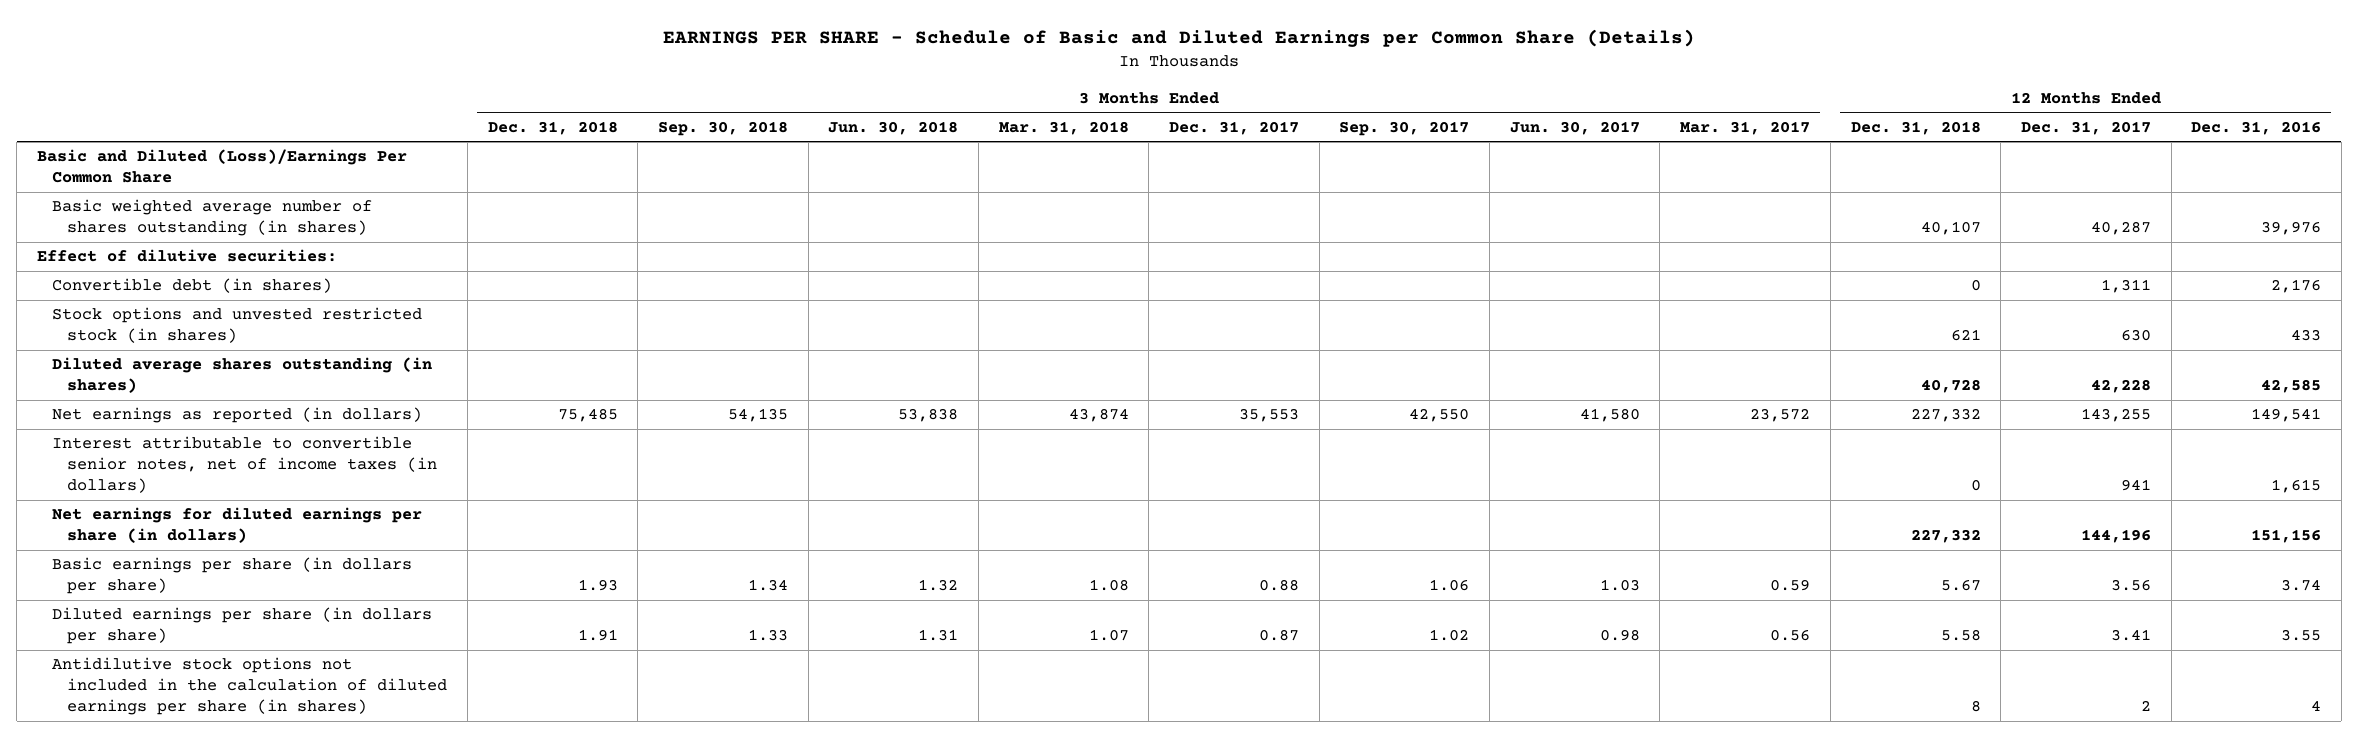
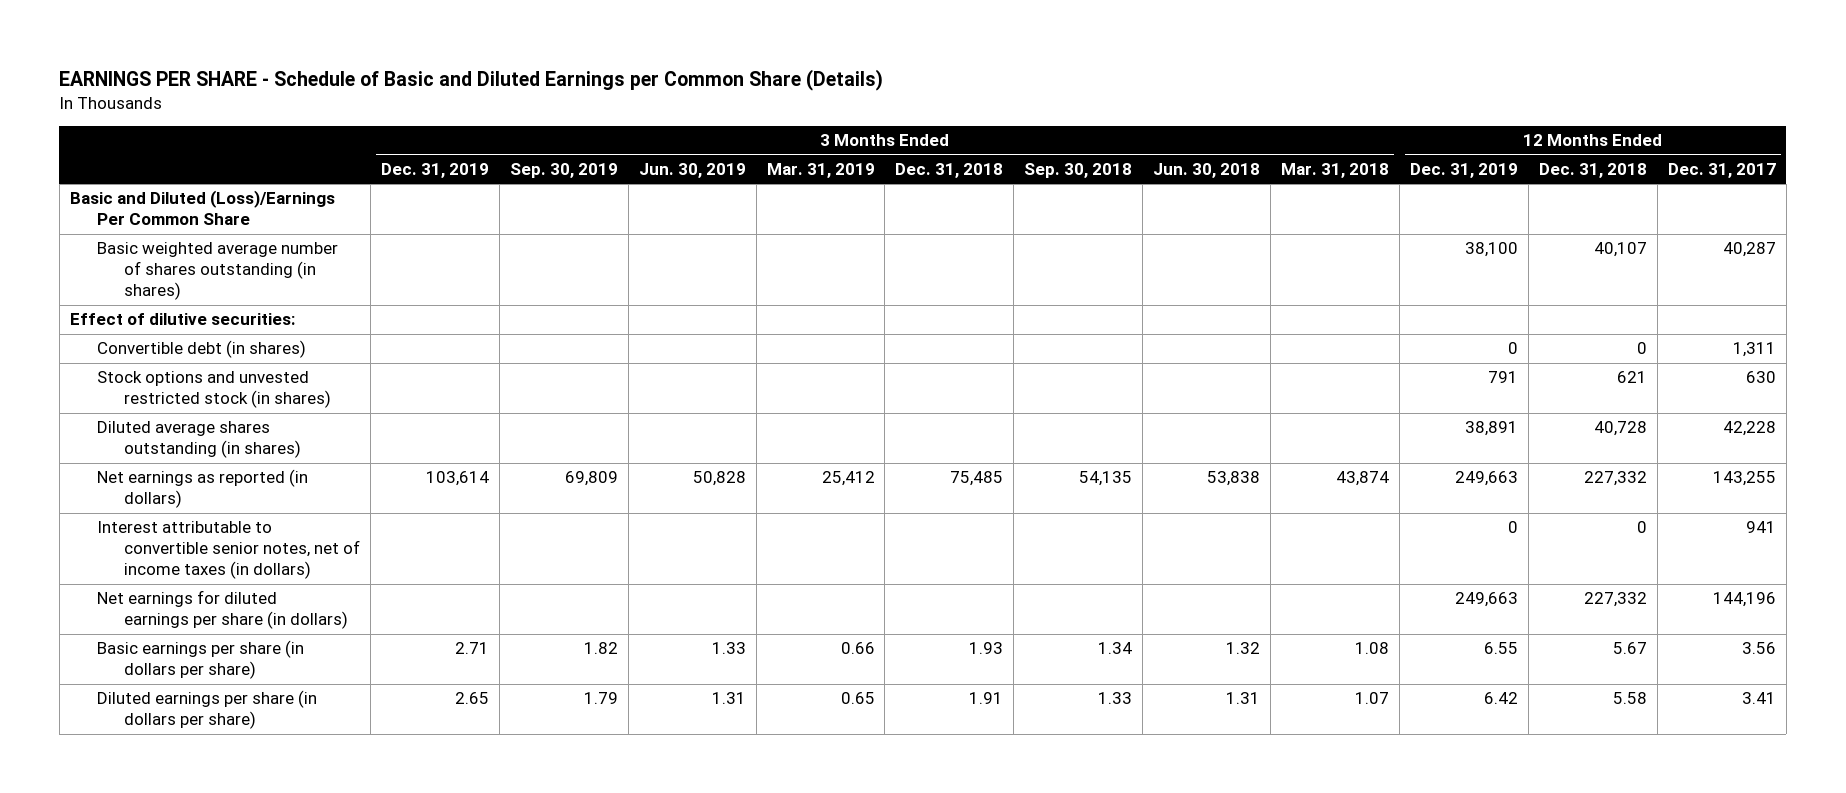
[1169,120,1300,135] Dec. 31, 2017 -> none
[1339,120,1470,136] Sep. 30, 2017 -> none
[1509,120,1640,135] Jun. 30, 2017 -> none
[1680,120,1811,135] Mar. 31, 2017 -> none
[2191,120,2322,135] Dec. 31, 2016 -> none
none -> [380,162,489,178] Dec. 31, 2019
none -> [509,162,618,178] Sep. 30, 2019
none -> [638,162,746,178] Jun. 30, 2019
none -> [766,162,875,178] Mar. 31, 2019
none -> [1410,162,1519,178] Dec. 31, 2019
[52,657,448,716] Antidilutive stock options not included in the calculation of diluted earnings per share (in shares) -> none

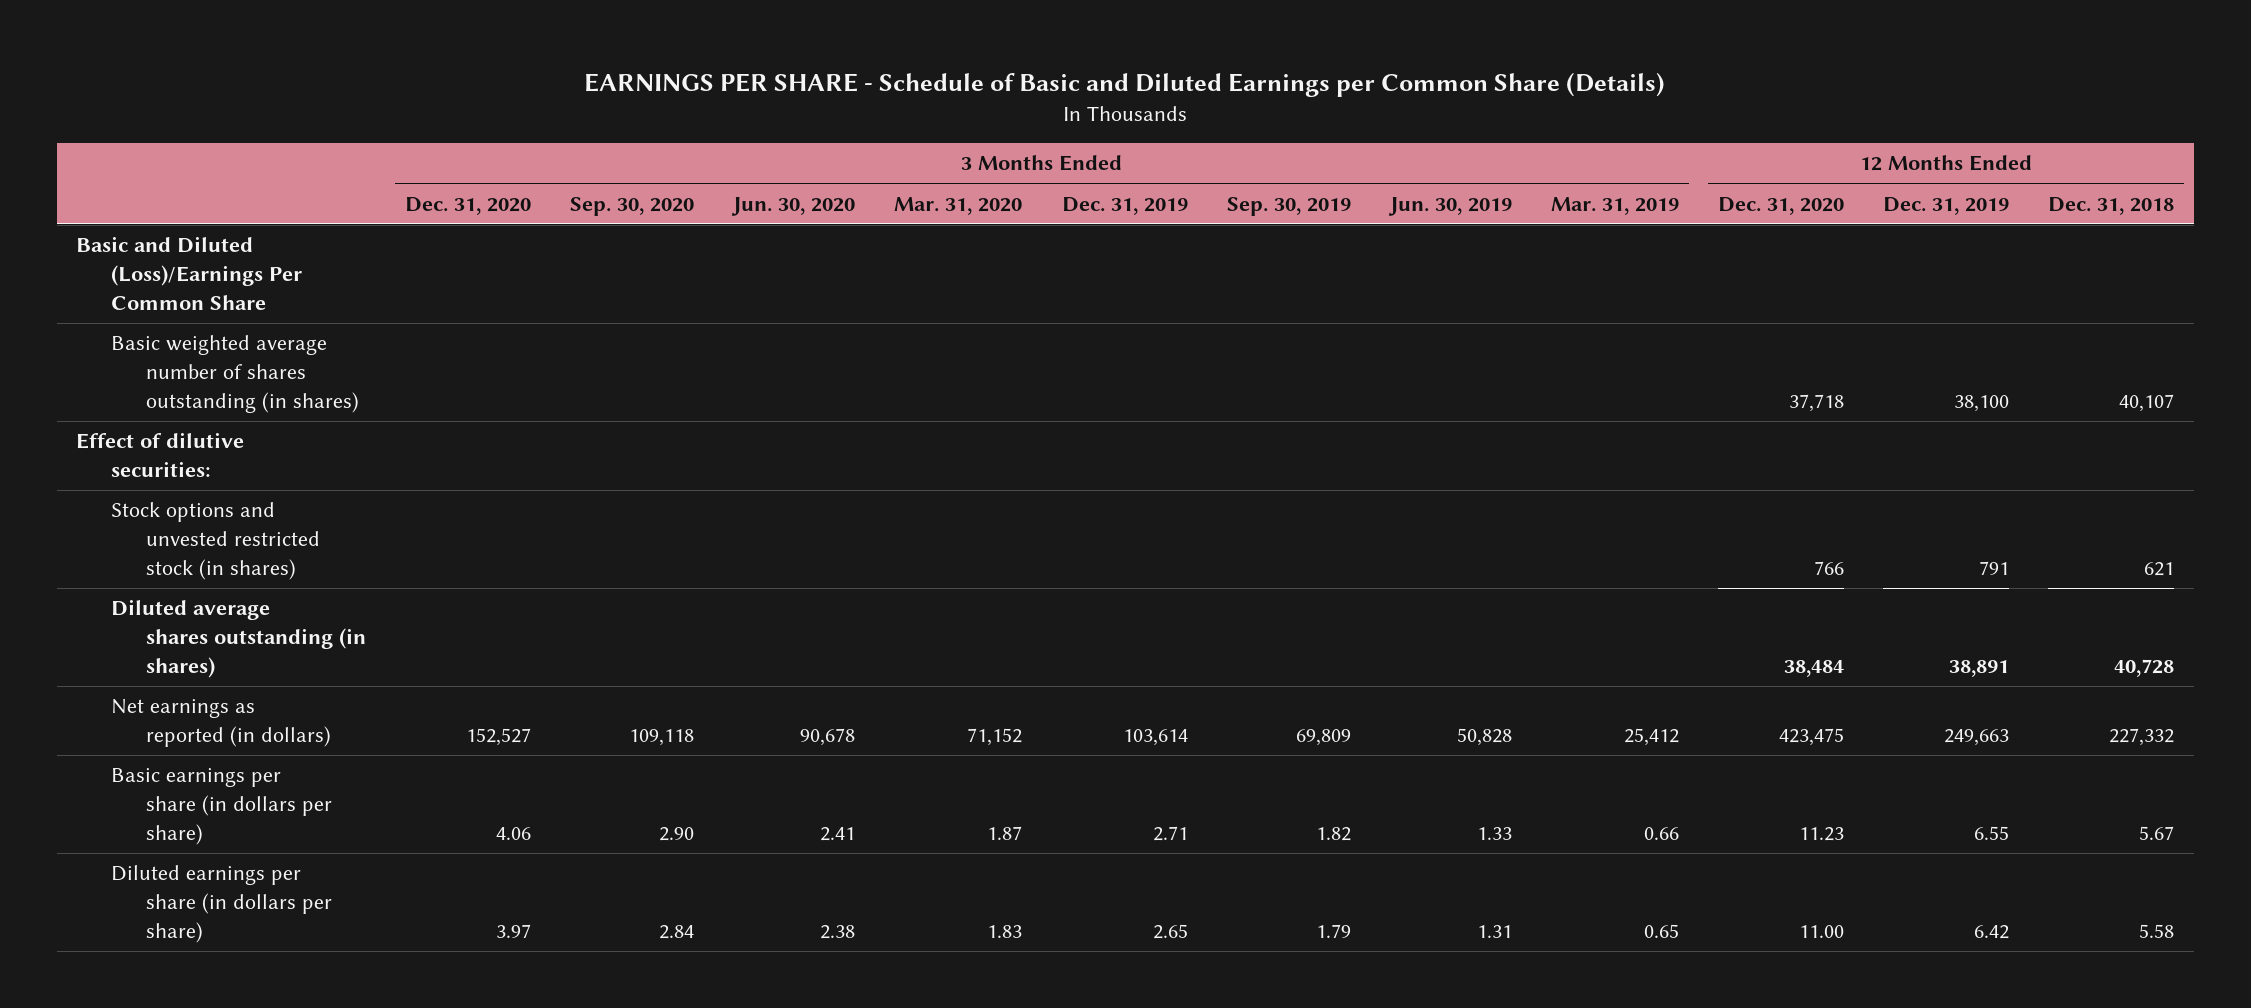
[895,162,1004,178] Dec. 31, 2018 -> none
[1024,162,1133,178] Sep. 30, 2018 -> none
[1153,162,1261,178] Jun. 30, 2018 -> none
[1281,162,1390,178] Mar. 31, 2018 -> none
[1667,162,1776,178] Dec. 31, 2017 -> none
none -> [404,196,531,215] Dec. 31, 2020
none -> [570,196,695,216] Sep. 30, 2020
none -> [731,196,856,216] Jun. 30, 2020
none -> [894,196,1023,215] Mar. 31, 2020
none -> [1718,196,1845,215] Dec. 31, 2020
[96,340,306,359] Convertible debt (in shares) -> none
[96,521,360,580] Interest attributable to convertible senior notes, net of income taxes (in dollars) -> none
[96,590,348,630] Net earnings for diluted earnings per share (in dollars) -> none

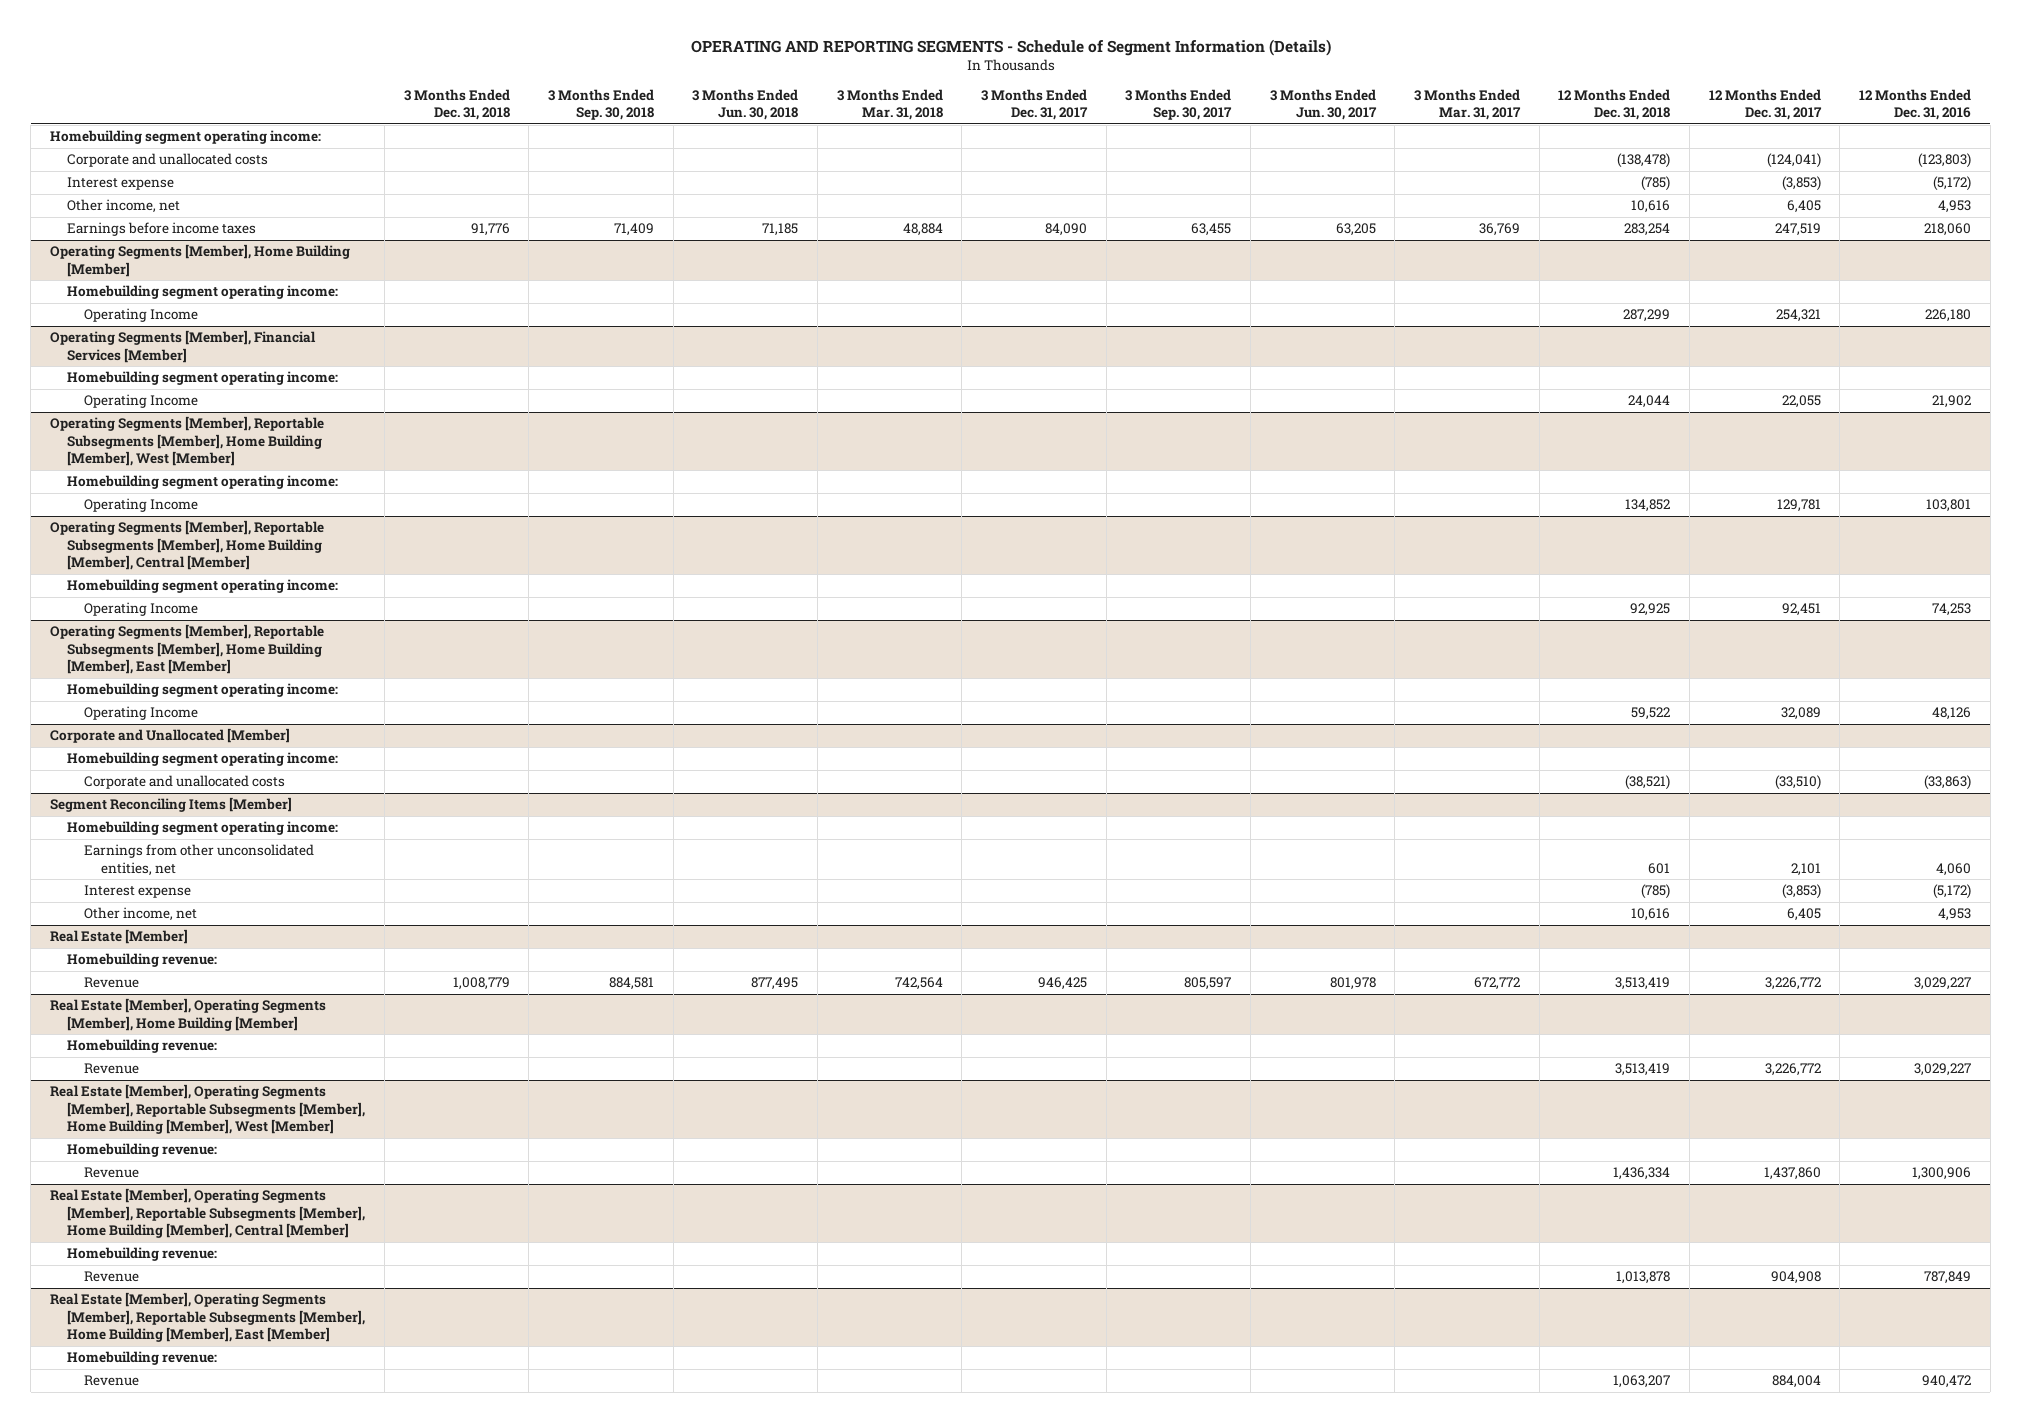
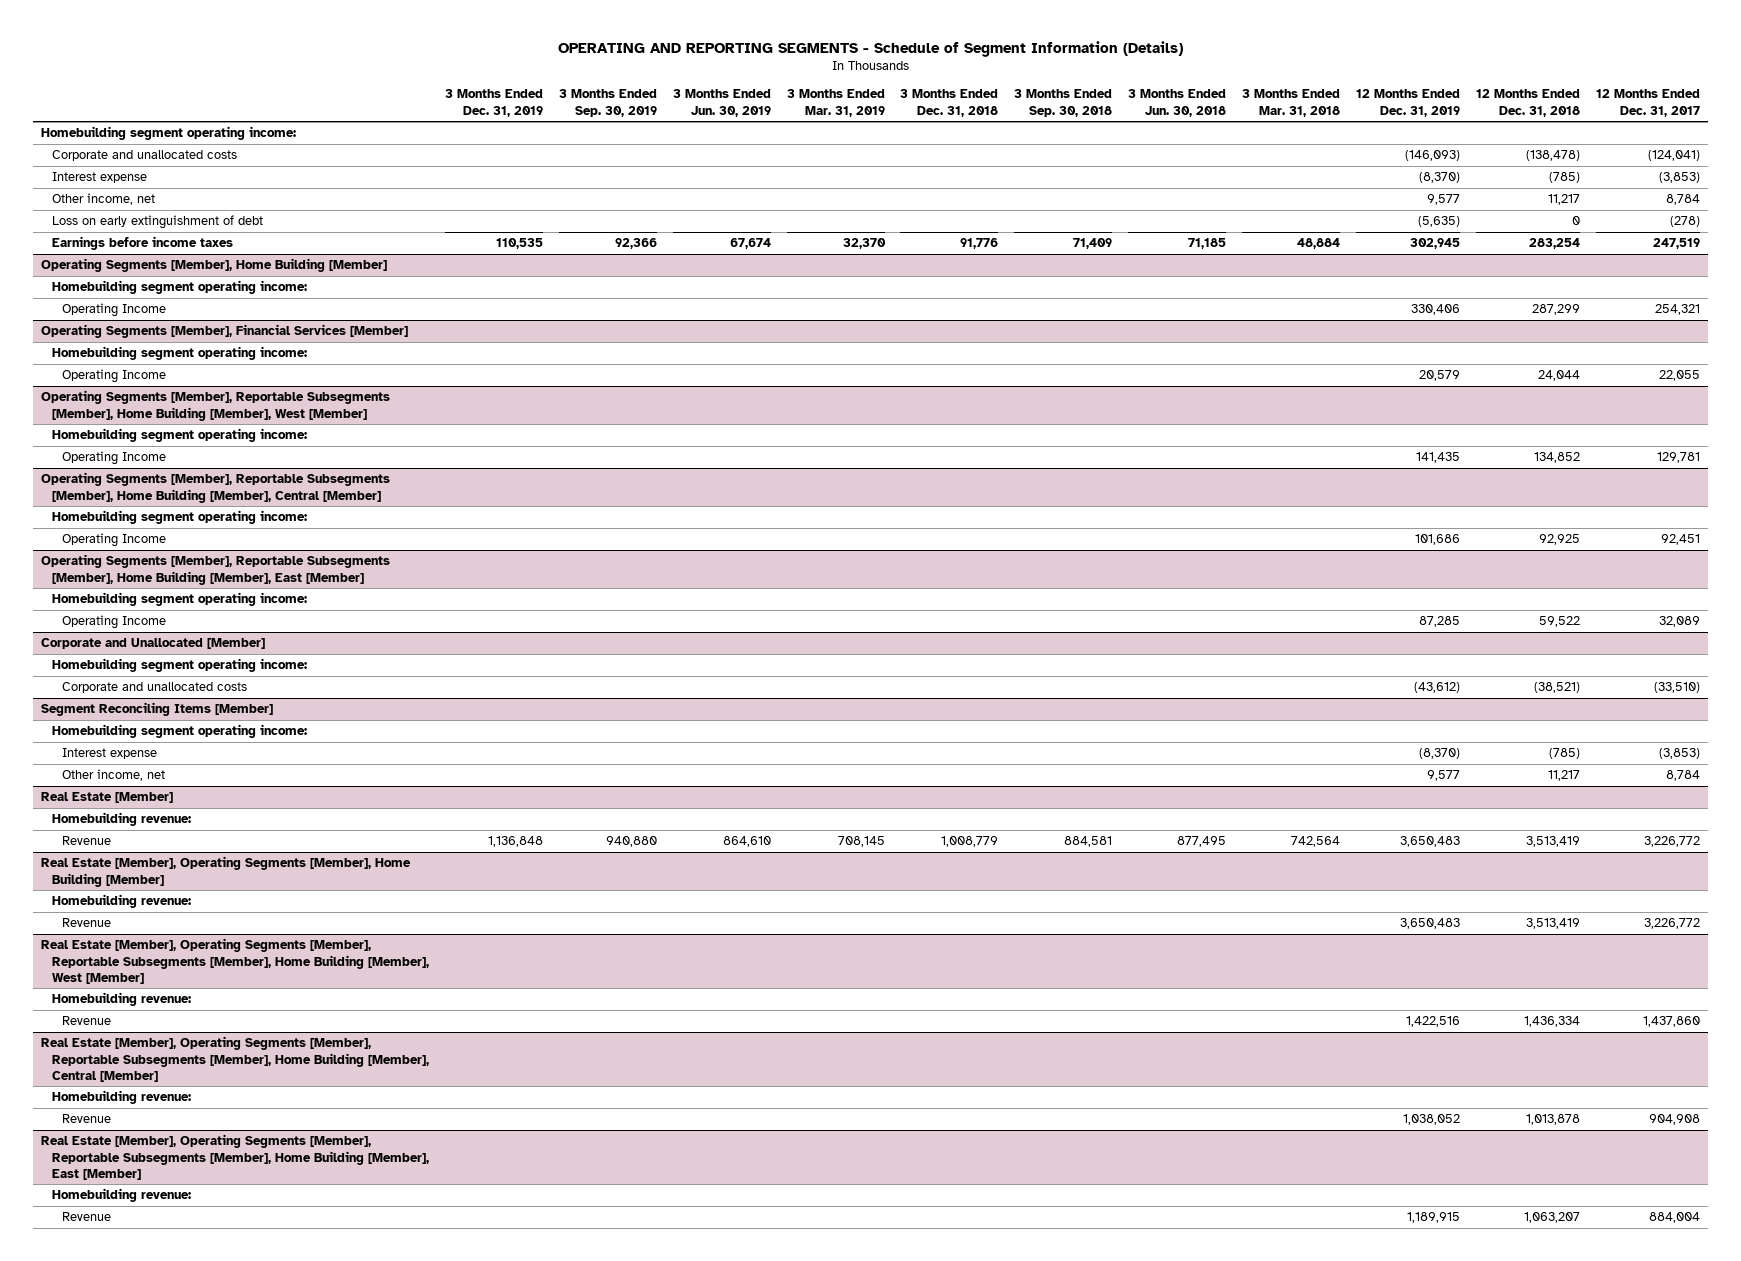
[980,88,1088,121] 3 Months Ended Dec. 31, 2017 -> none
[1125,88,1233,121] 3 Months Ended Sep. 30, 2017 -> none
[1269,88,1377,121] 3 Months Ended Jun. 30, 2017 -> none
[1413,88,1521,121] 3 Months Ended Mar. 31, 2017 -> none
[1858,88,1971,121] 12 Months Ended Dec. 31, 2016 -> none
none -> [444,89,543,117] 3 Months Ended Dec. 31, 2019
none -> [558,89,657,117] 3 Months Ended Sep. 30, 2019
none -> [672,89,771,117] 3 Months Ended Jun. 30, 2019
none -> [786,89,885,117] 3 Months Ended Mar. 31, 2019
none -> [1356,89,1461,117] 12 Months Ended Dec. 31, 2019
[1631,200,1671,214] 10,616 -> [1548,194,1581,206] 11,217
[1786,200,1821,214] 6,405 -> [1666,194,1701,206] 8,784
none -> [51,215,263,230] Loss on early extinguishment of debt
[84,844,315,876] Earnings from other unconsolidated entities, net -> none
[1631,908,1671,922] 10,616 -> [1548,770,1581,782] 11,217
[1786,908,1821,922] 6,405 -> [1666,770,1701,782] 8,784

